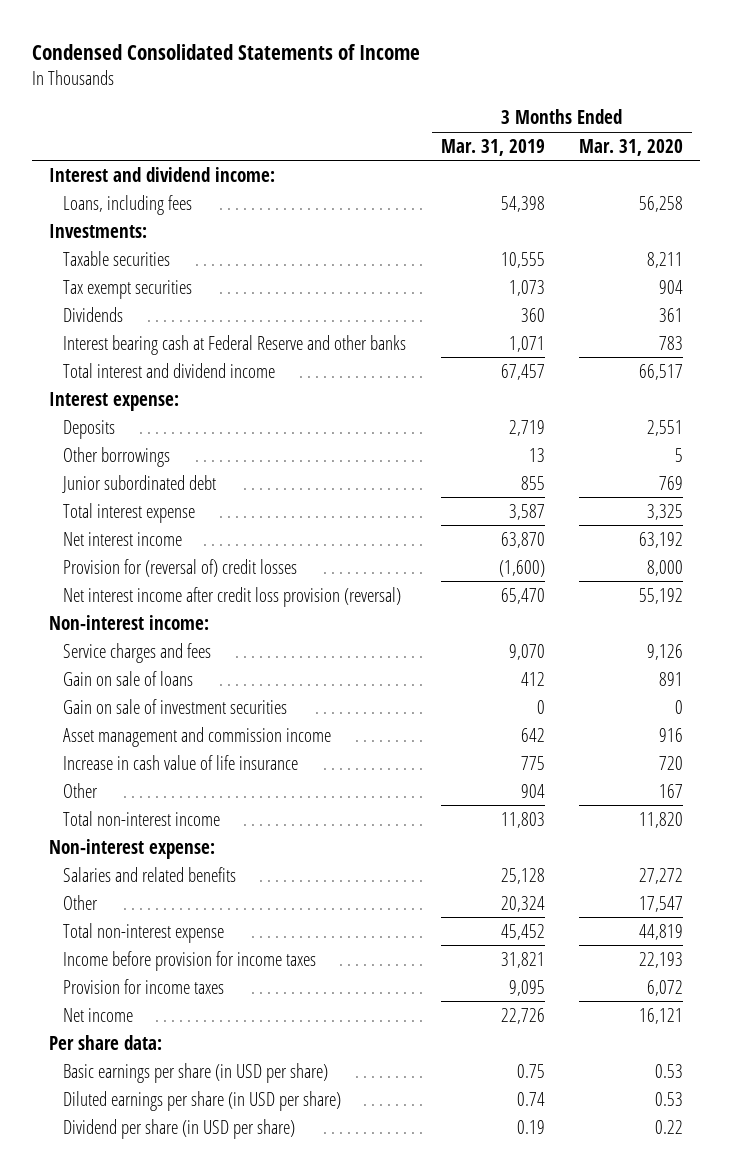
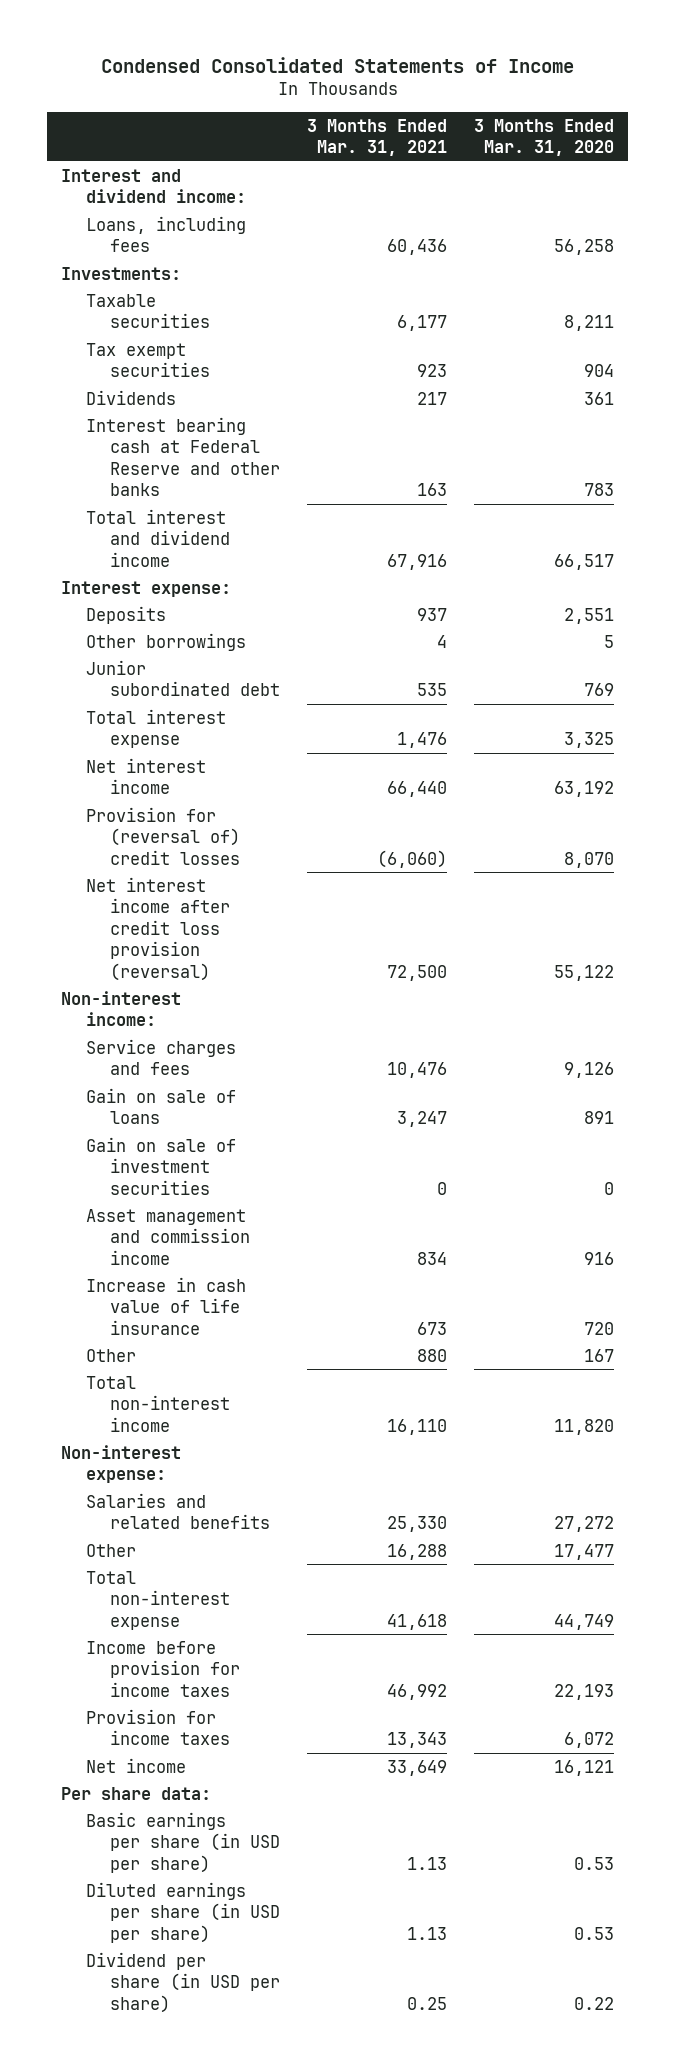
[440,138,545,156] Mar. 31, 2019 -> none
none -> [307,118,448,157] 3 Months Ended Mar. 31, 2021
[647,559,684,576] 8,000 -> [564,851,615,868] 8,070
[639,587,684,604] 55,192 -> [554,964,615,981] 55,122
[639,895,684,912] 17,547 -> [554,1543,615,1560] 17,477
[639,923,684,940] 44,819 -> [554,1613,615,1630] 44,749

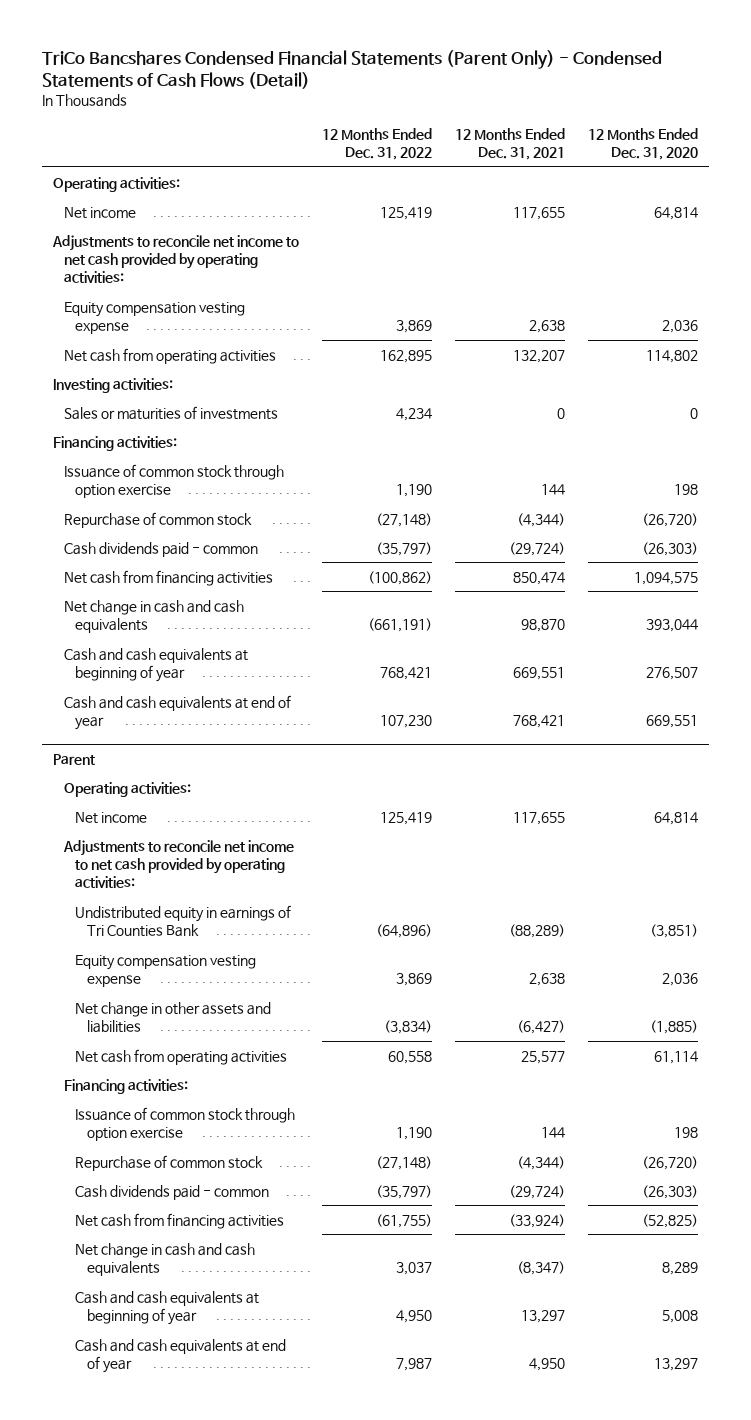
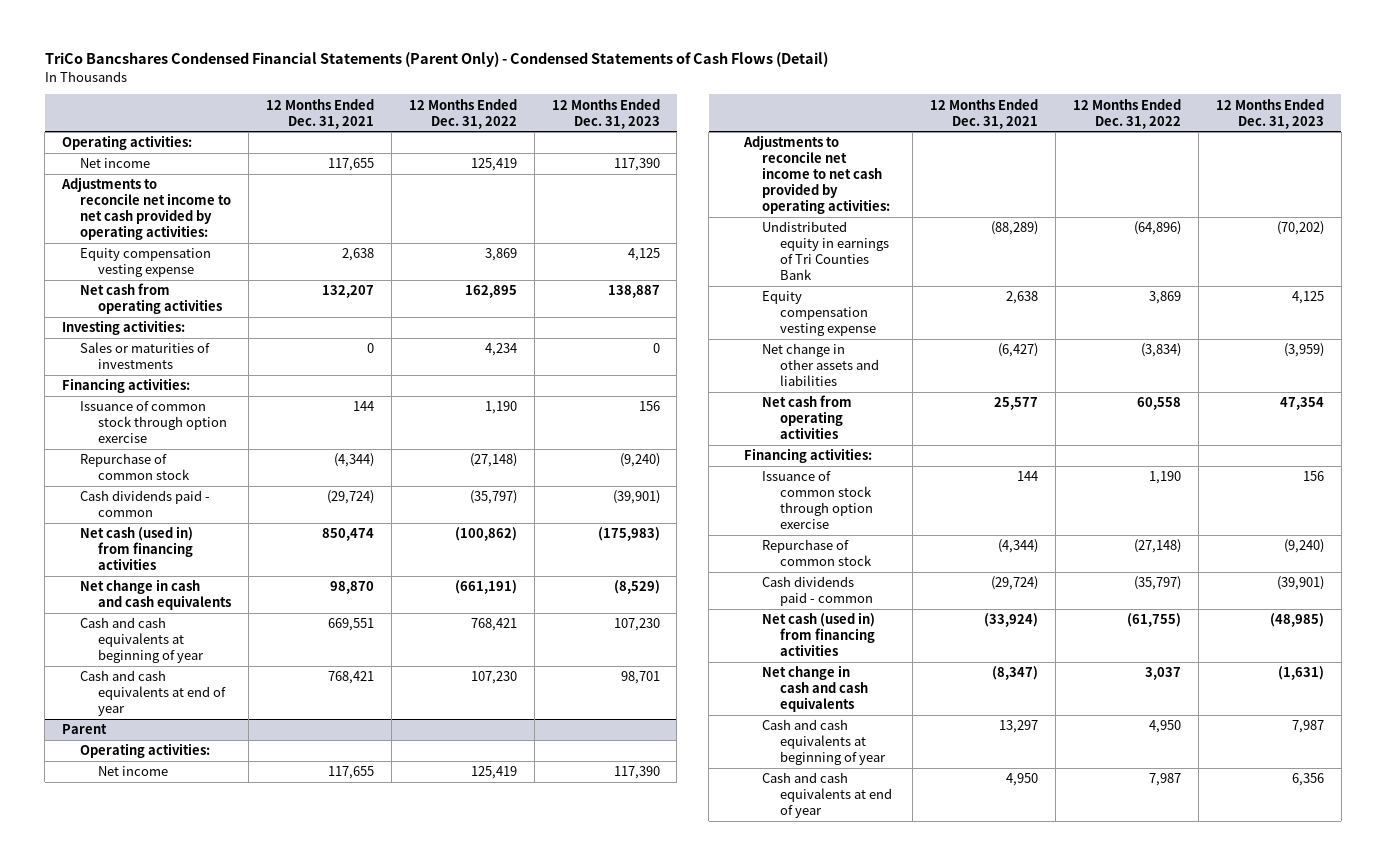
[587,128,698,161] 12 Months Ended Dec. 31, 2020 -> none
none -> [551,98,660,129] 12 Months Ended Dec. 31, 2023
[64,569,274,586] Net cash from financing activities -> [79,526,193,571] Net cash (used in) from financing activities
[75,1212,285,1229] Net cash from financing activities -> [762,612,876,657] Net cash (used in) from financing activities

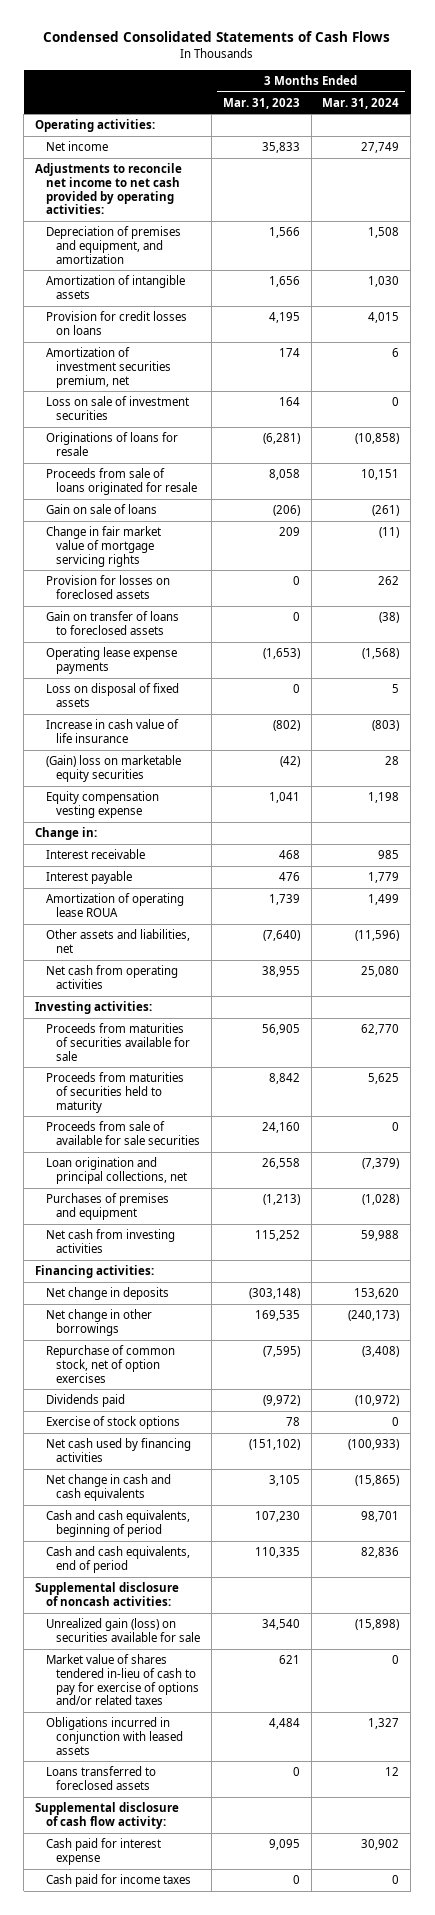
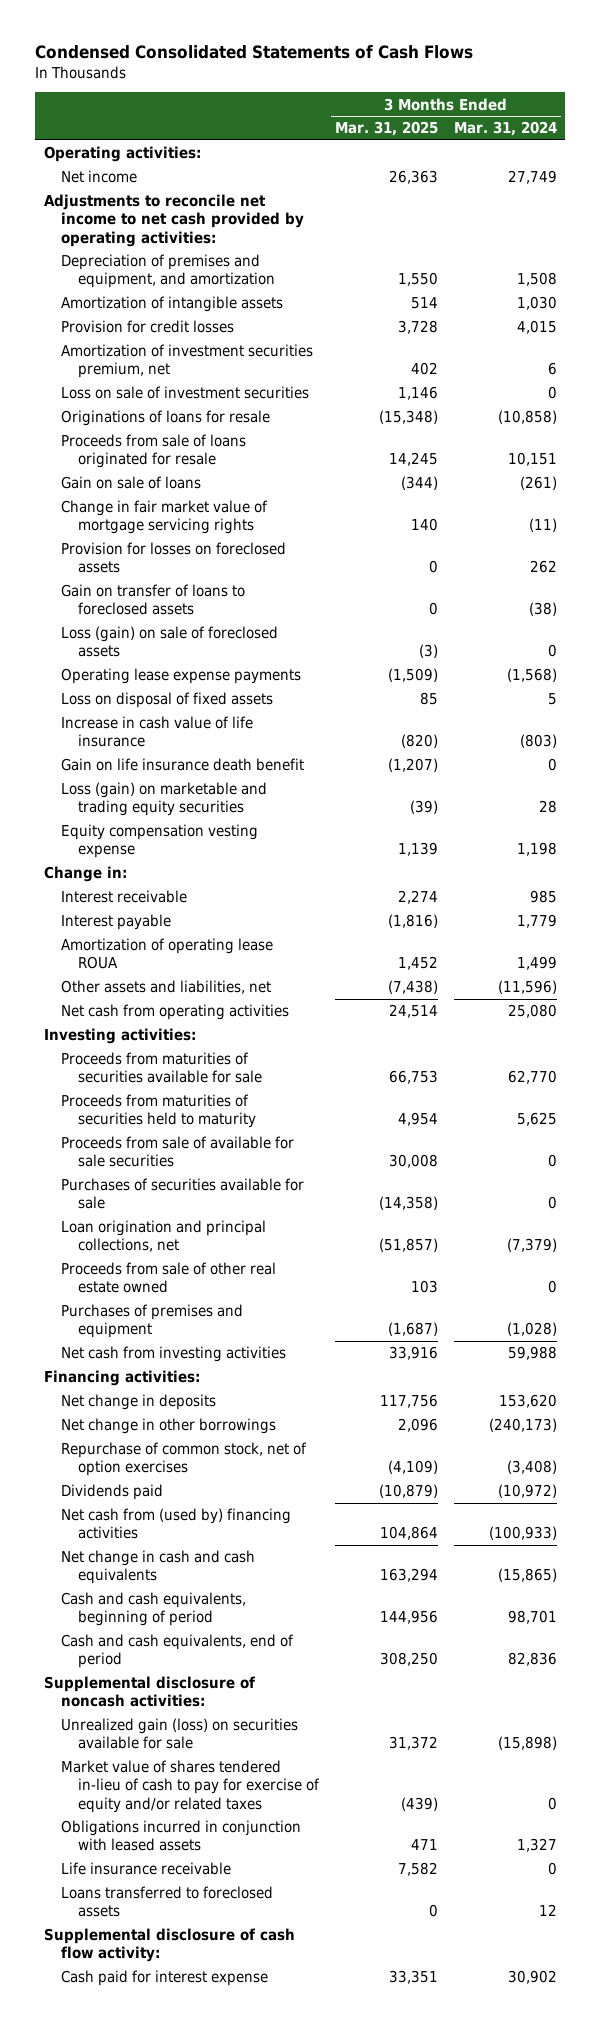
[222,97,300,109] Mar. 31, 2023 -> none
none -> [334,121,438,137] Mar. 31, 2025
[45,311,187,335] Provision for credit losses on loans -> [60,320,234,334] Provision for credit losses
none -> [60,626,278,658] Loss (gain) on sale of foreclosed assets
none -> [60,758,304,772] Gain on life insurance death benefit
[45,755,181,782] (Gain) loss on marketable equity securities -> [60,782,267,817] Loss (gain) on marketable and trading equity securities
none -> [60,1178,304,1210] Purchases of securities available for sale
none -> [60,1262,276,1294] Proceeds from sale of other real estate owned
[45,1416,180,1430] Exercise of stock options -> none
[45,1438,191,1462] Net cash used by financing activities -> [60,1508,291,1540] Net cash from (used by) financing activities
[45,1654,200,1706] Market value of shares tendered in-lieu of cash to pay for exercise of options and/or related taxes -> [60,1760,320,1813] Market value of shares tendered in-lieu of cash to pay for exercise of equity and/or related taxes
none -> [60,1862,231,1876] Life insurance receivable
[45,1874,191,1888] Cash paid for income taxes -> none

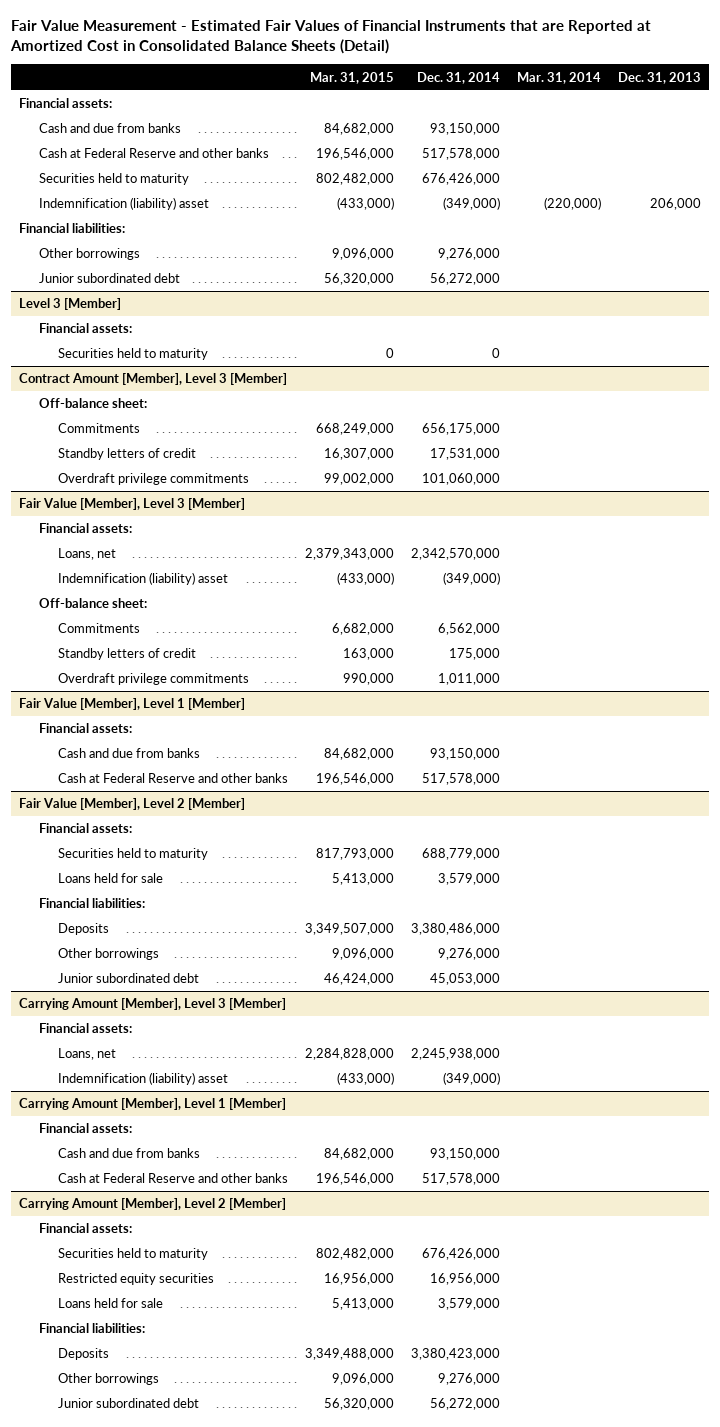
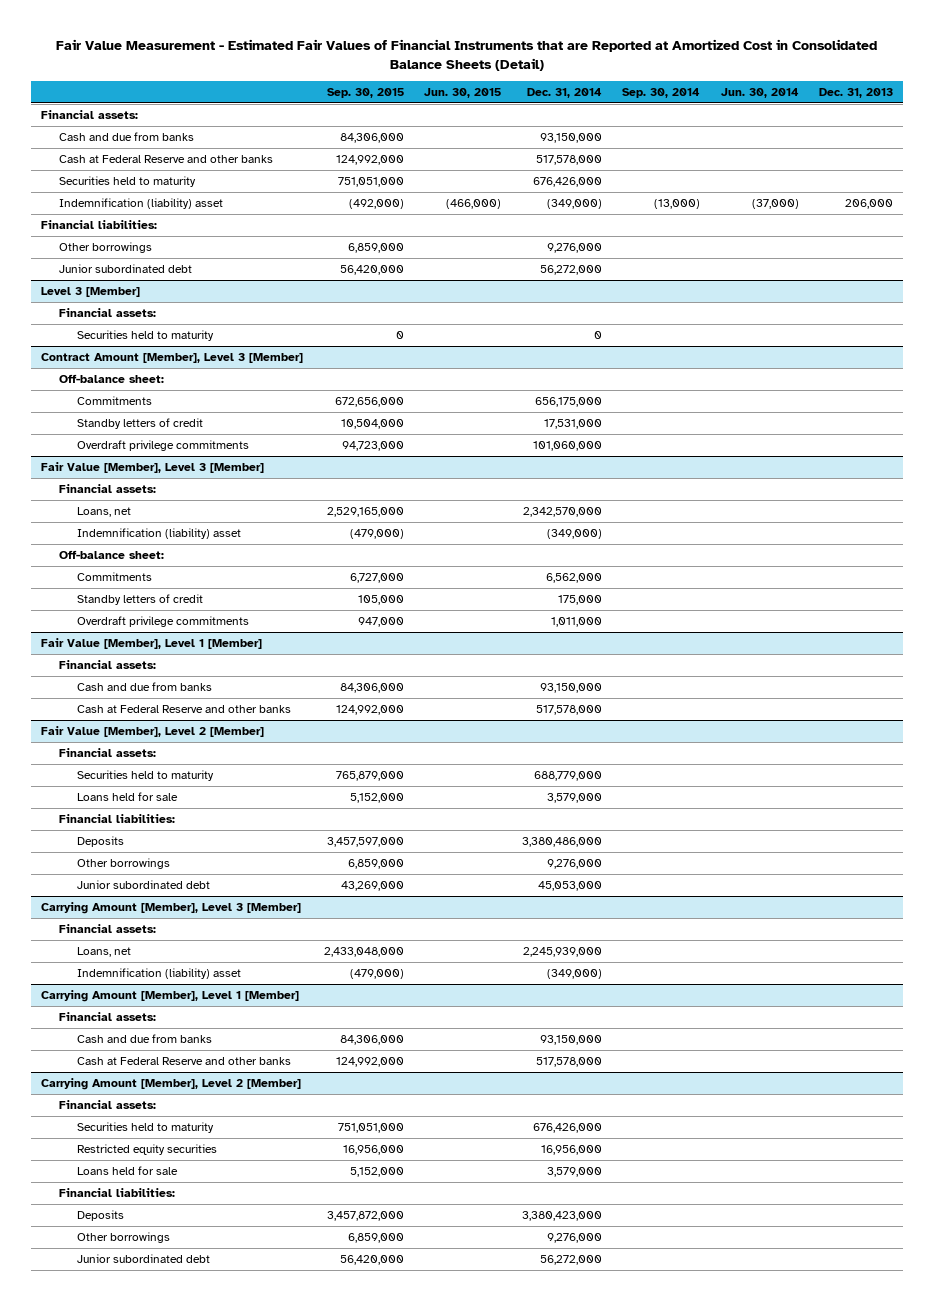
[310,71,395,84] Mar. 31, 2015 -> none
[516,71,601,84] Mar. 31, 2014 -> none
none -> [326,87,404,98] Sep. 30, 2015
none -> [424,87,502,98] Jun. 30, 2015
none -> [622,87,701,98] Sep. 30, 2014
none -> [720,87,799,98] Jun. 30, 2014
[410,1048,500,1061] 2,245,938,000 -> [522,947,602,958] 2,245,939,000

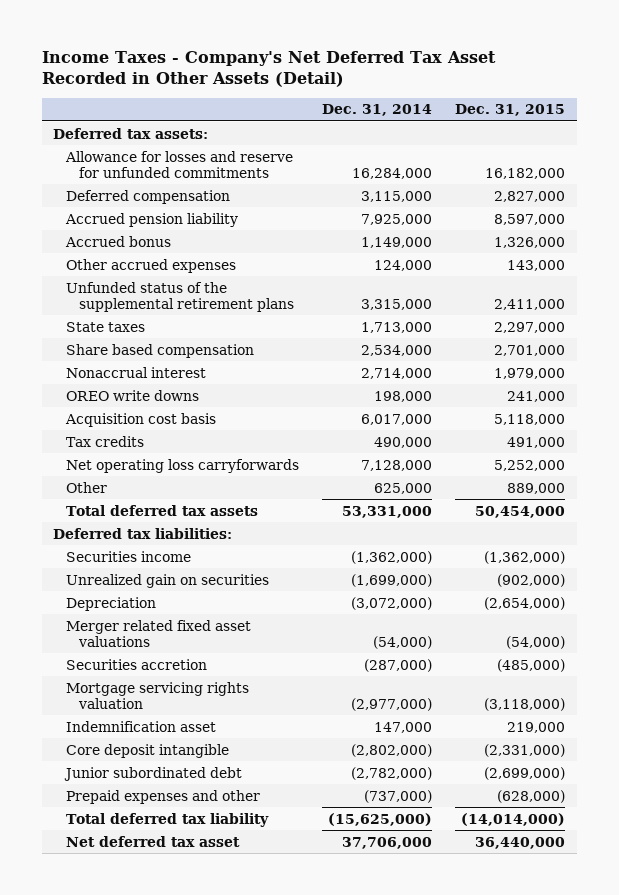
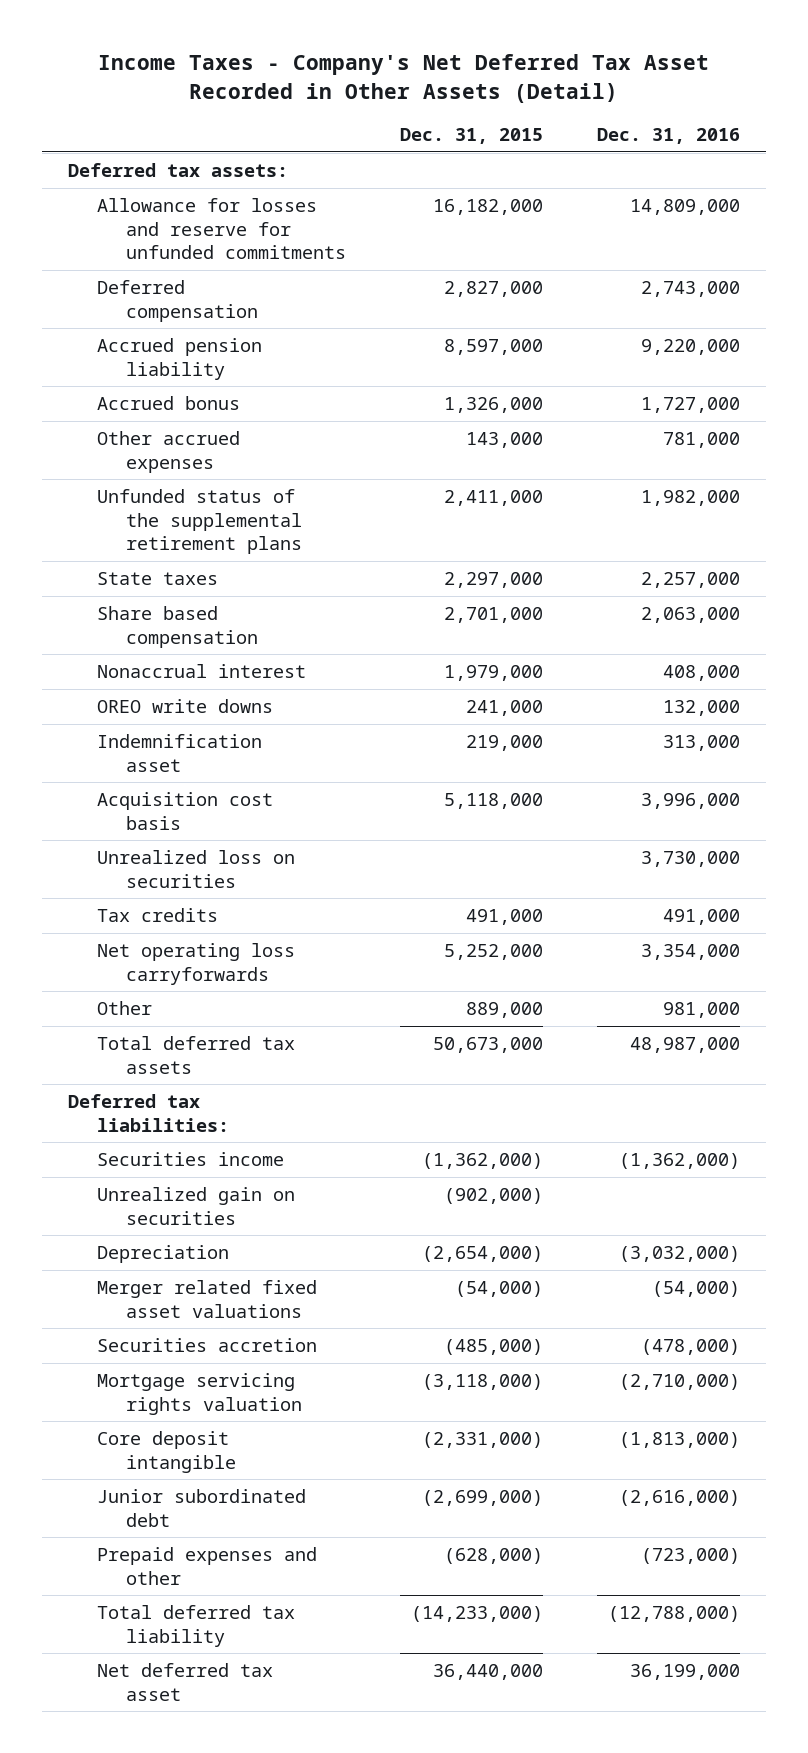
[322,104,433,117] Dec. 31, 2014 -> none
none -> [596,128,740,145] Dec. 31, 2016
[65,720,216,732] Indemnification asset -> [97,733,263,772] Indemnification asset
none -> [97,849,296,888] Unrealized loss on securities
[475,505,566,518] 50,454,000 -> [432,1036,543,1053] 50,673,000
[461,812,566,826] (14,014,000) -> [410,1605,543,1622] (14,233,000)

